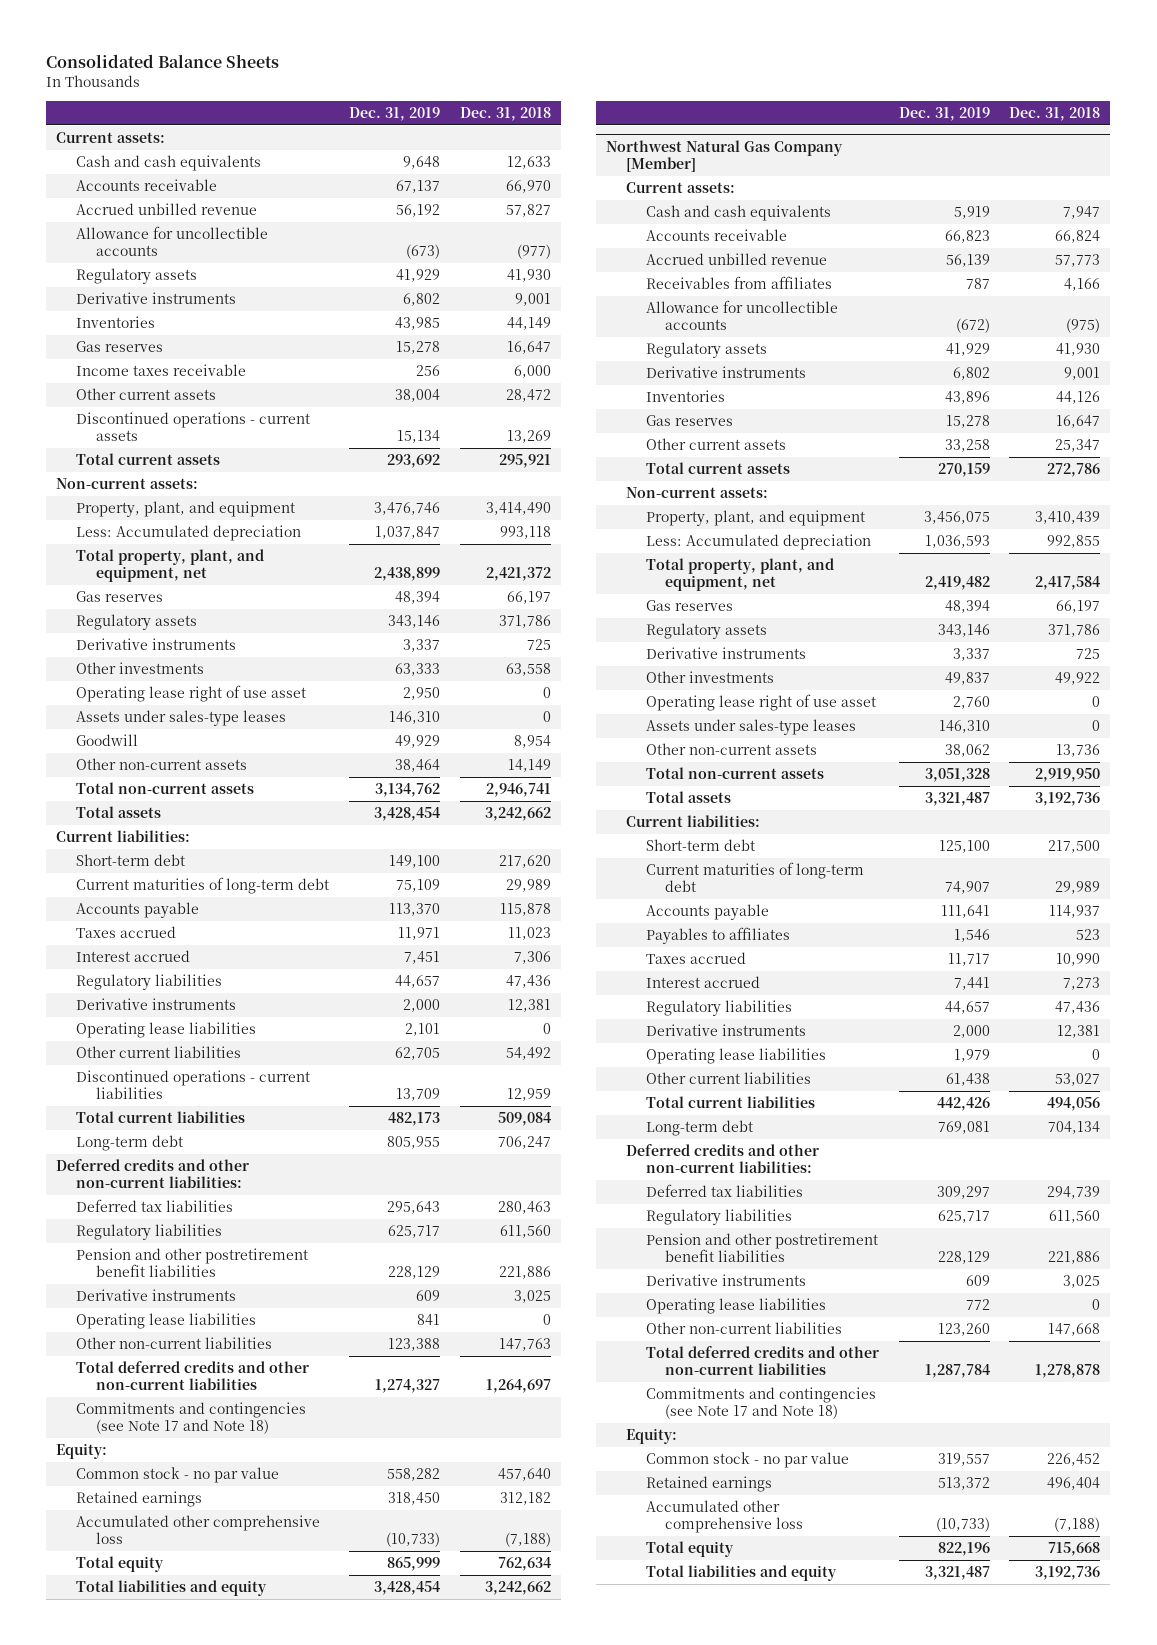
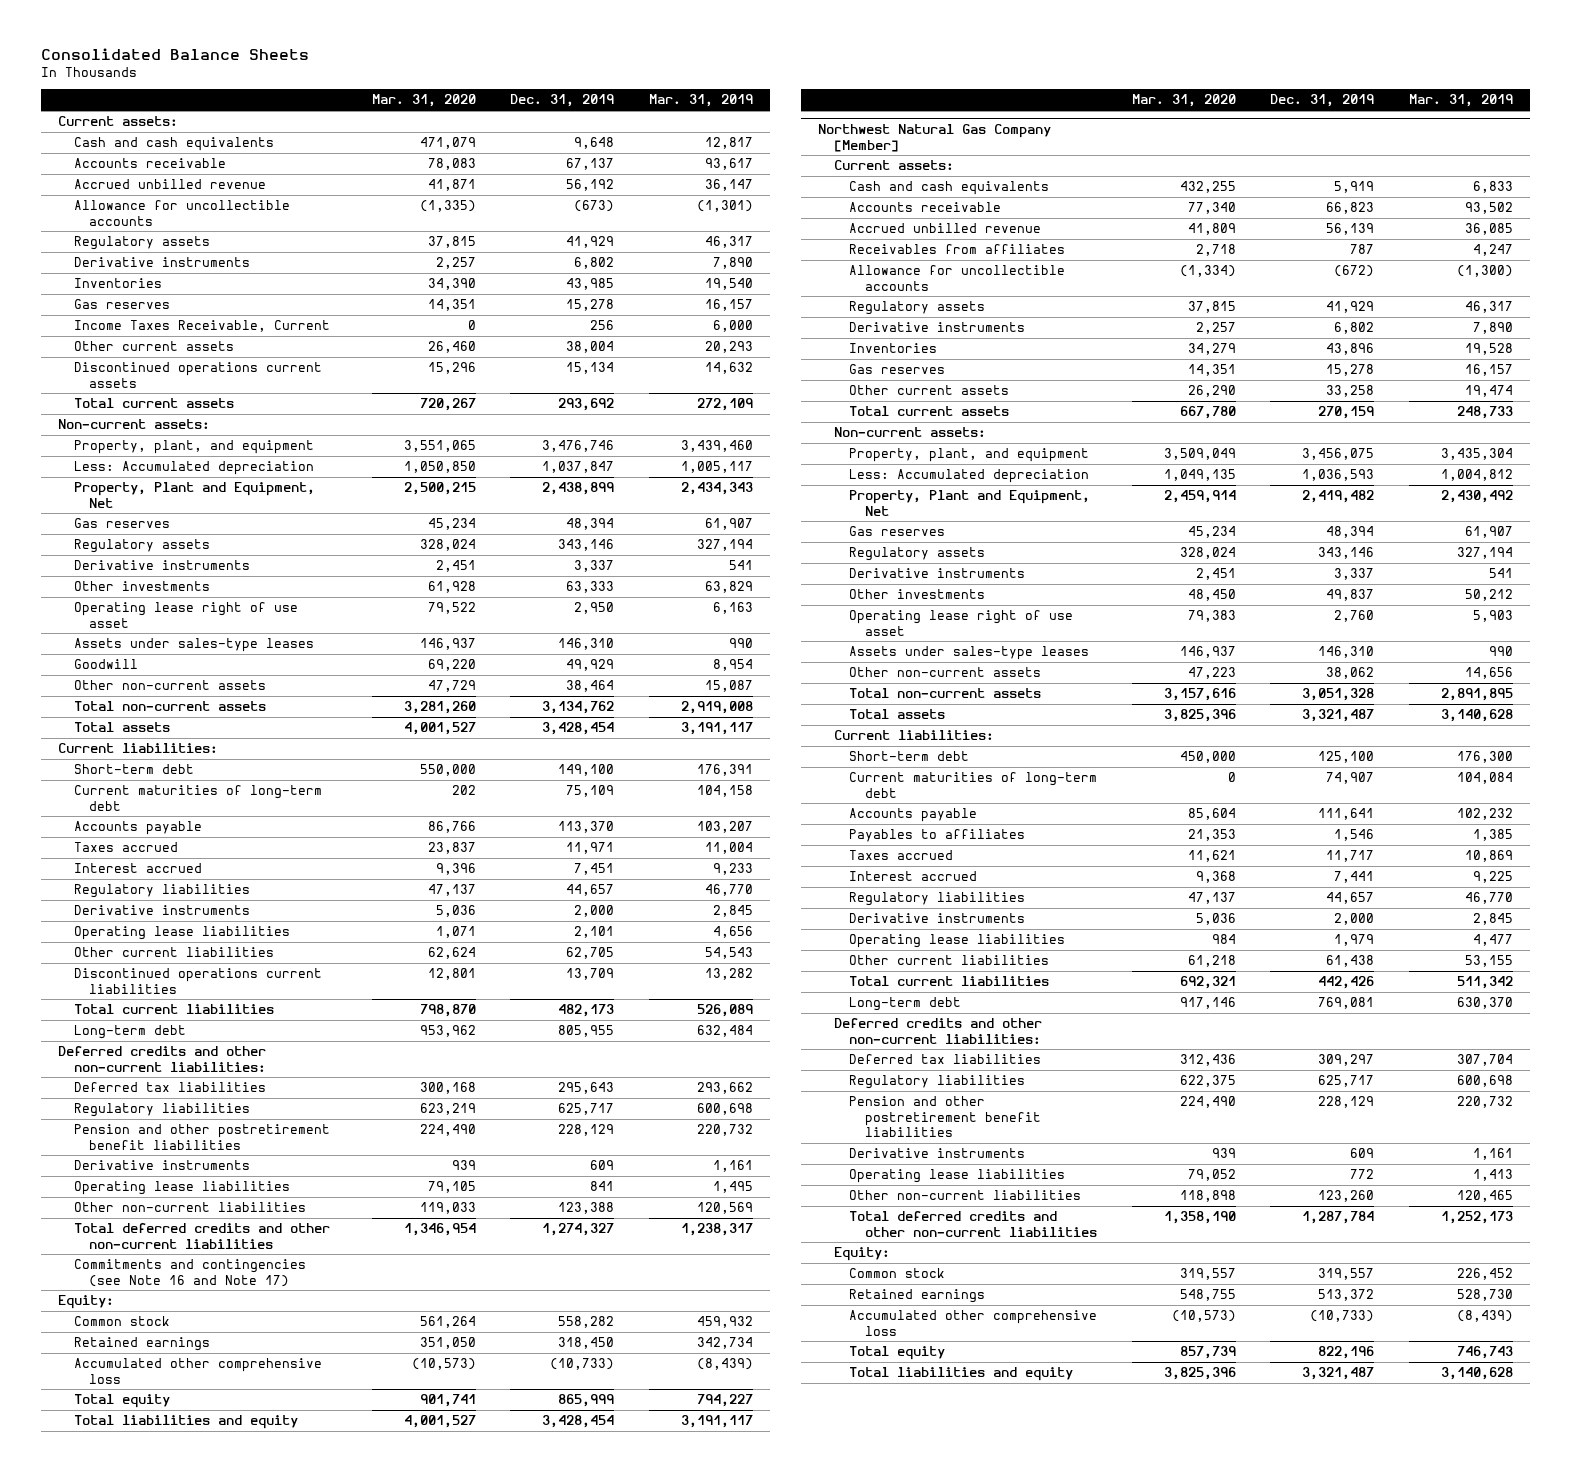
[459,107,551,122] Dec. 31, 2018 -> none
none -> [371,94,476,108] Mar. 31, 2020
none -> [648,94,753,108] Mar. 31, 2019
[76,363,247,376] Income taxes receivable -> [73,320,330,333] Income Taxes Receivable, Current
[76,411,311,442] Discontinued operations - current assets -> [73,362,322,388] Discontinued operations current assets
[76,548,265,583] Total property, plant, and equipment, net -> [73,482,315,508] Property, Plant and Equipment, Net
[76,1069,311,1100] Discontinued operations - current liabilities -> [73,968,322,994] Discontinued operations current liabilities
[76,1401,307,1435] Commitments and contingencies (see Note 17 and Note 18) -> [73,1259,306,1287] Commitments and contingencies (see Note 16 and Note 17)
[76,1466,280,1483] Common stock - no par value -> [73,1316,170,1327] Common stock
[645,557,834,592] Total property, plant, and equipment, net -> [849,490,1091,516] Property, Plant and Equipment, Net
[645,1386,876,1420] Commitments and contingencies (see Note 17 and Note 18) -> none
[645,1451,849,1468] Common stock - no par value -> [849,1268,946,1279] Common stock

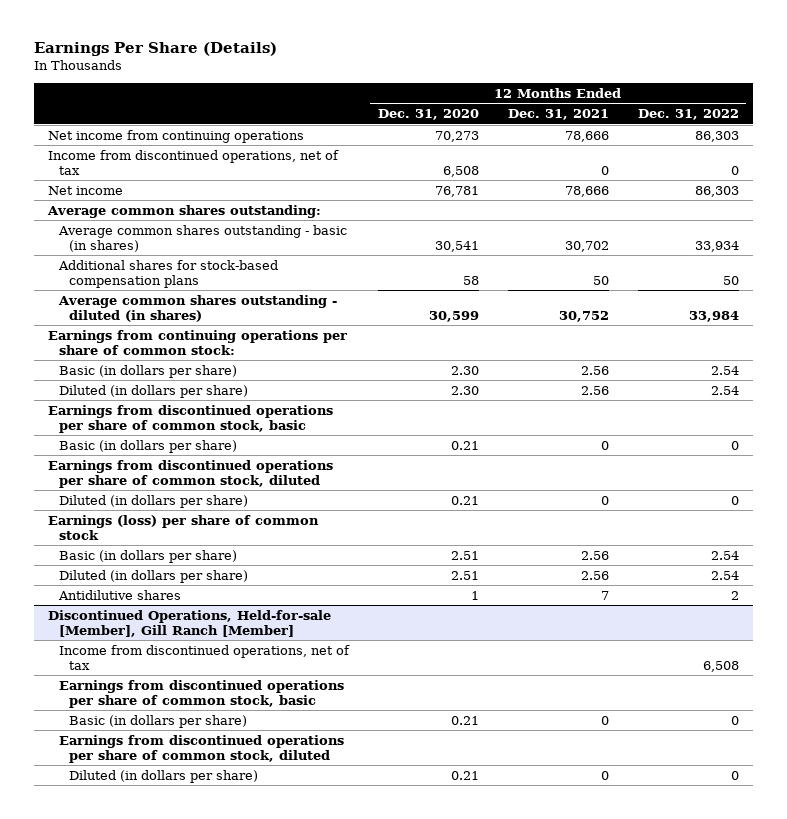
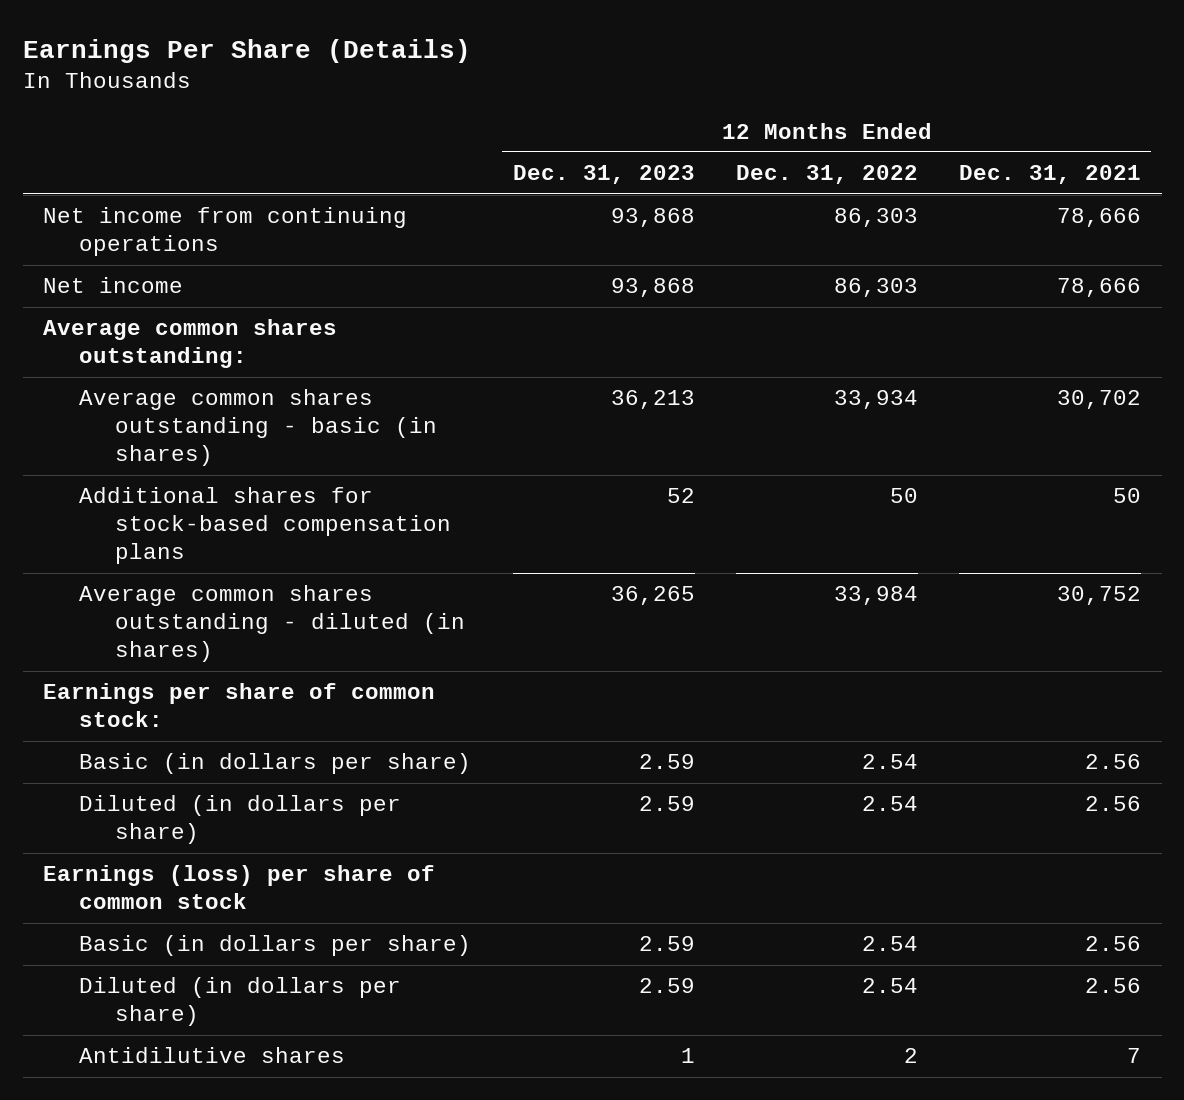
[377,109,479,121] Dec. 31, 2020 -> none
none -> [512,165,695,185] Dec. 31, 2023
[48,149,340,175] Income from discontinued operations, net of tax -> none
[48,329,348,355] Earnings from continuing operations per share of common stock: -> [43,683,436,728] Earnings per share of common stock:
[48,404,334,433] Earnings from discontinued operations per share of common stock, basic -> none
[58,439,237,453] Basic (in dollars per share) -> none
[48,459,334,488] Earnings from discontinued operations per share of common stock, diluted -> none
[58,494,248,508] Diluted (in dollars per share) -> none
[48,609,332,637] Discontinued Operations, Held-for-sale [Member], Gill Ranch [Member] -> none
[58,644,350,670] Income from discontinued operations, net of tax -> none
[58,679,344,708] Earnings from discontinued operations per share of common stock, basic -> none
[69,714,248,728] Basic (in dollars per share) -> none
[58,734,344,763] Earnings from discontinued operations per share of common stock, diluted -> none
[69,769,259,783] Diluted (in dollars per share) -> none

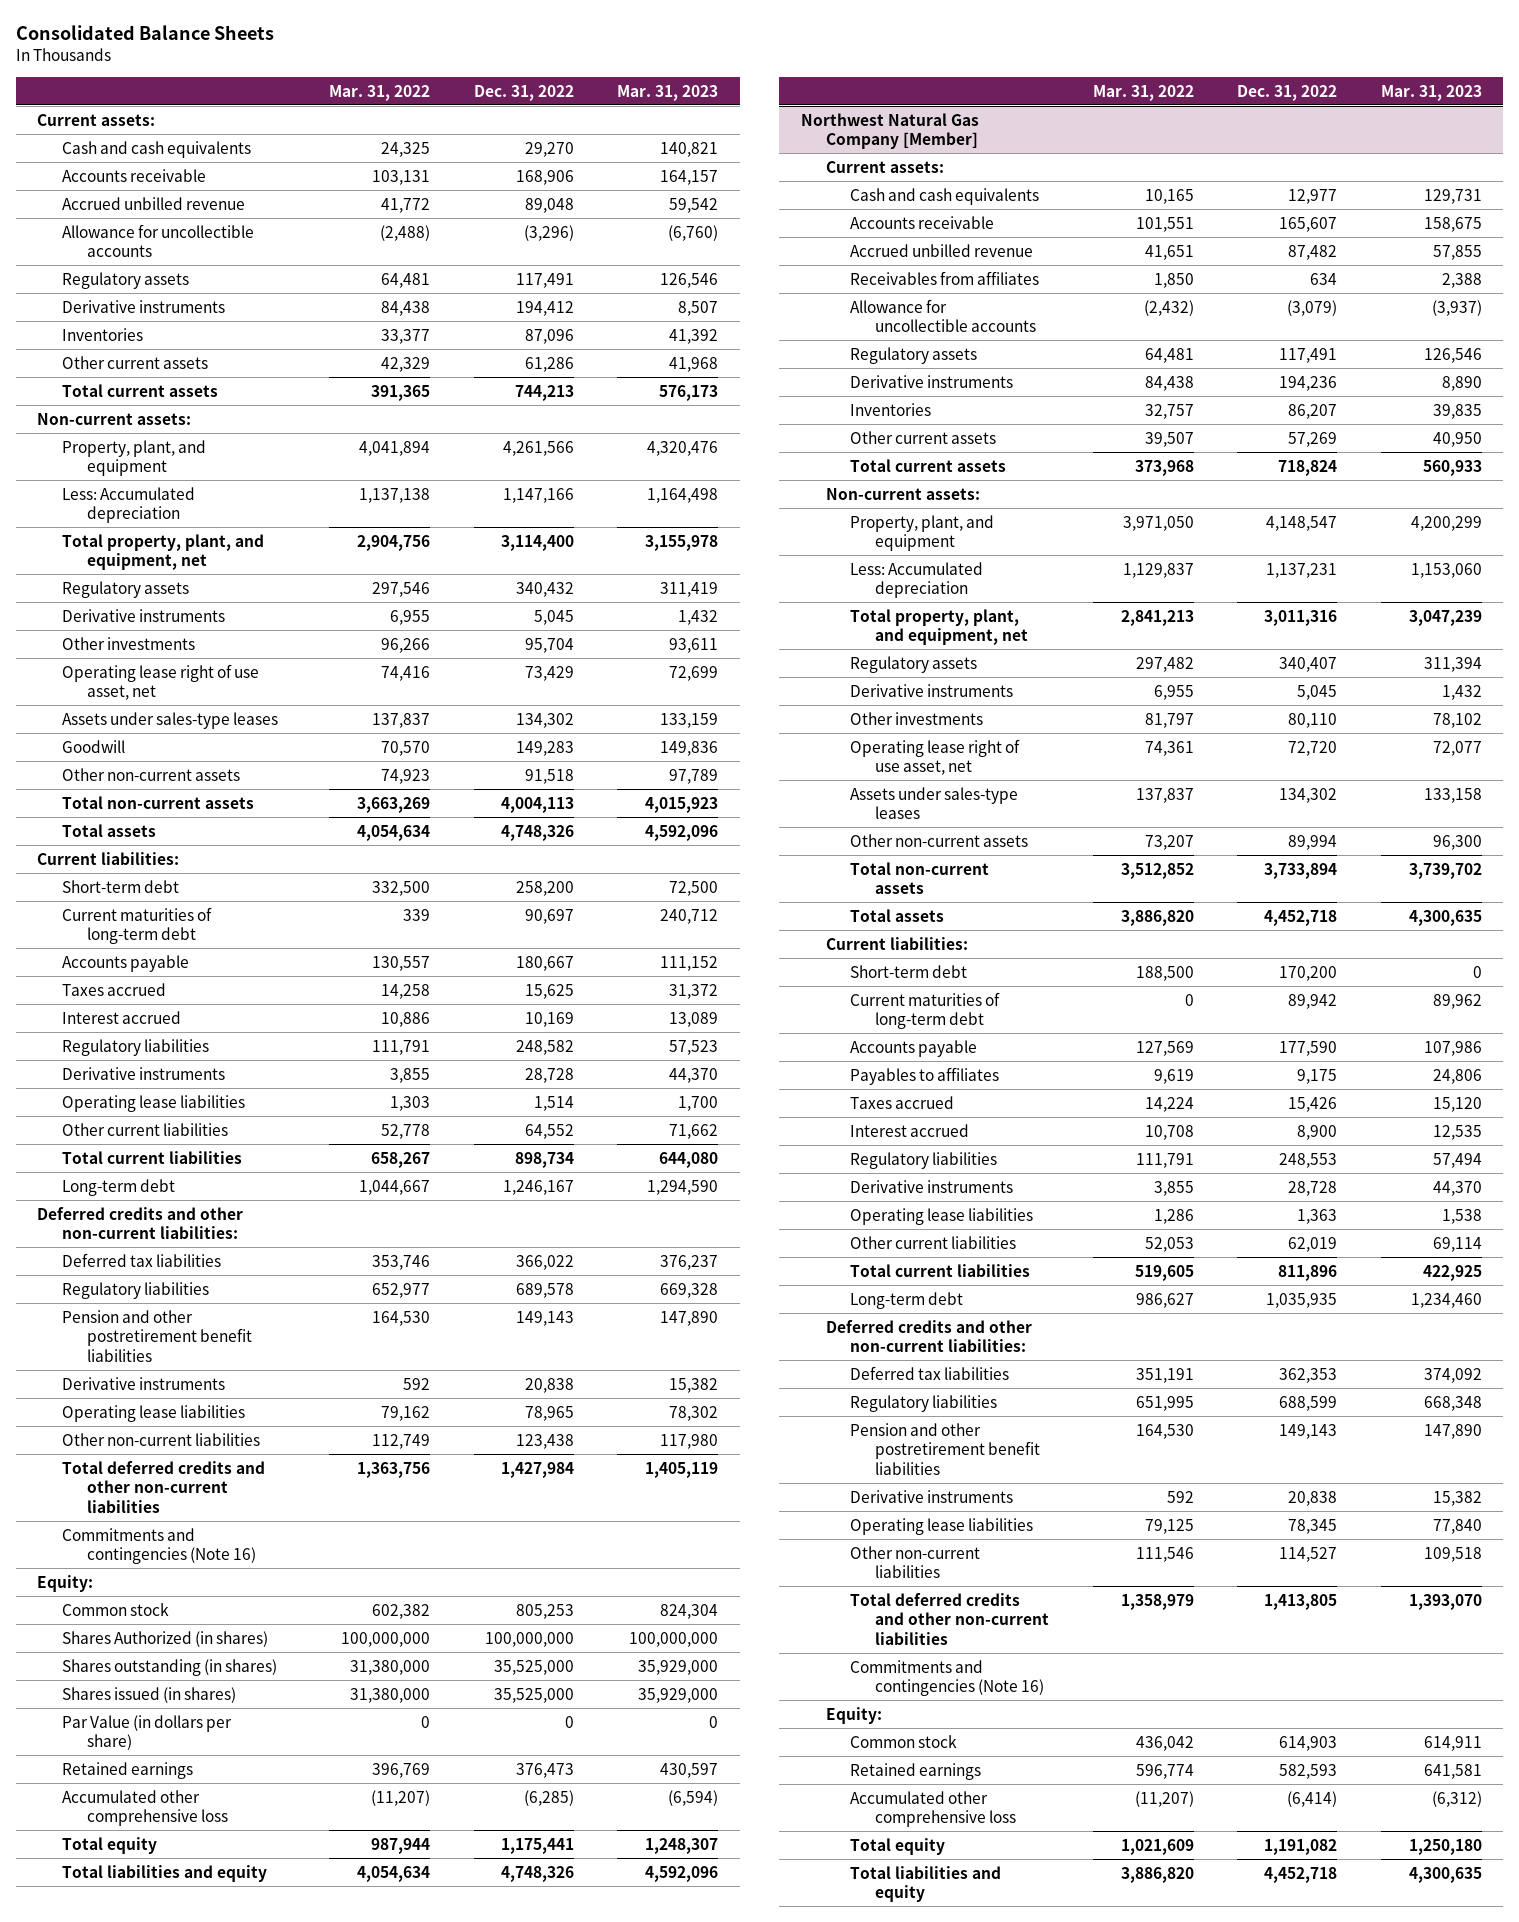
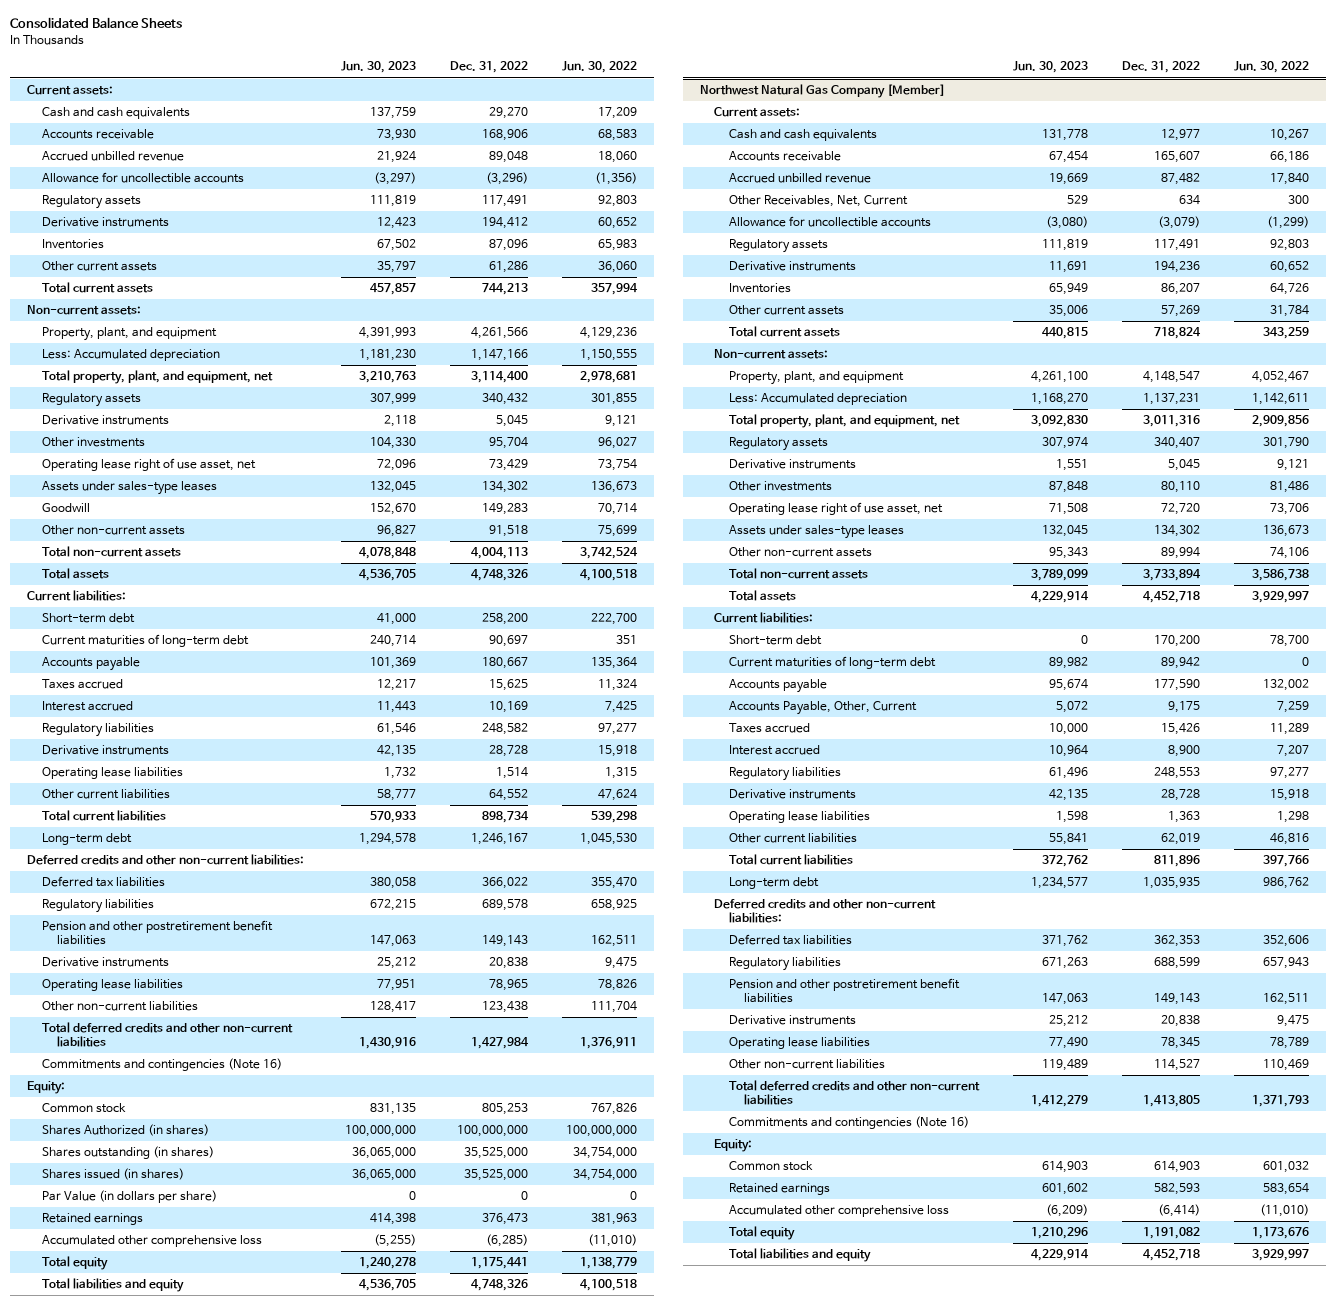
[328,84,430,101] Mar. 31, 2022 -> none
[617,84,719,101] Mar. 31, 2023 -> none
none -> [340,61,416,74] Jun. 30, 2023
none -> [561,61,637,74] Jun. 30, 2022
[850,270,1040,285] Receivables from affiliates -> [729,195,909,208] Other Receivables, Net, Current
[850,1066,1000,1085] Payables to affiliates -> [729,701,918,716] Accounts Payable, Other, Current

